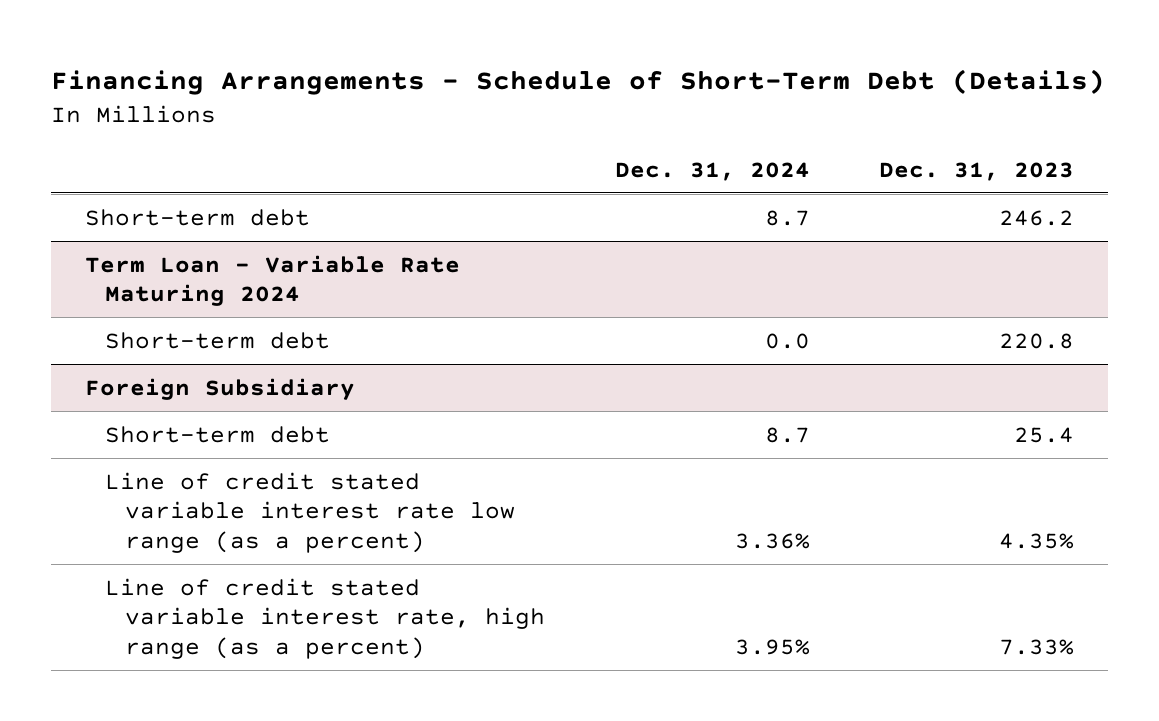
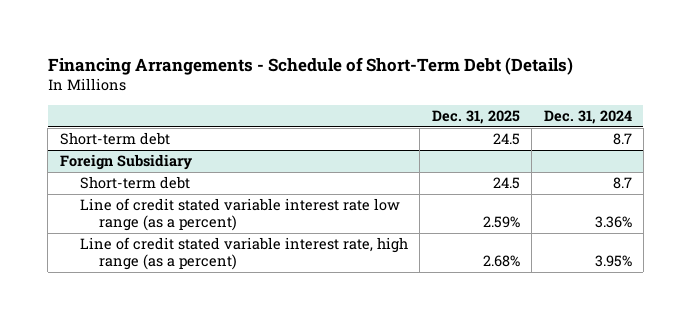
[878,161,1074,181] Dec. 31, 2023 -> none
none -> [431,110,520,125] Dec. 31, 2025
[85,254,461,307] Term Loan - Variable Rate Maturing 2024 -> none
[105,331,331,349] Short-term debt -> none

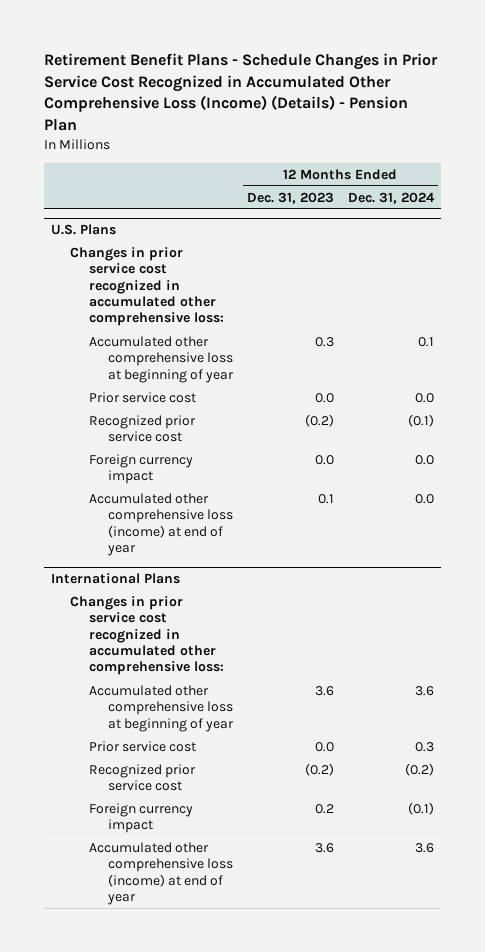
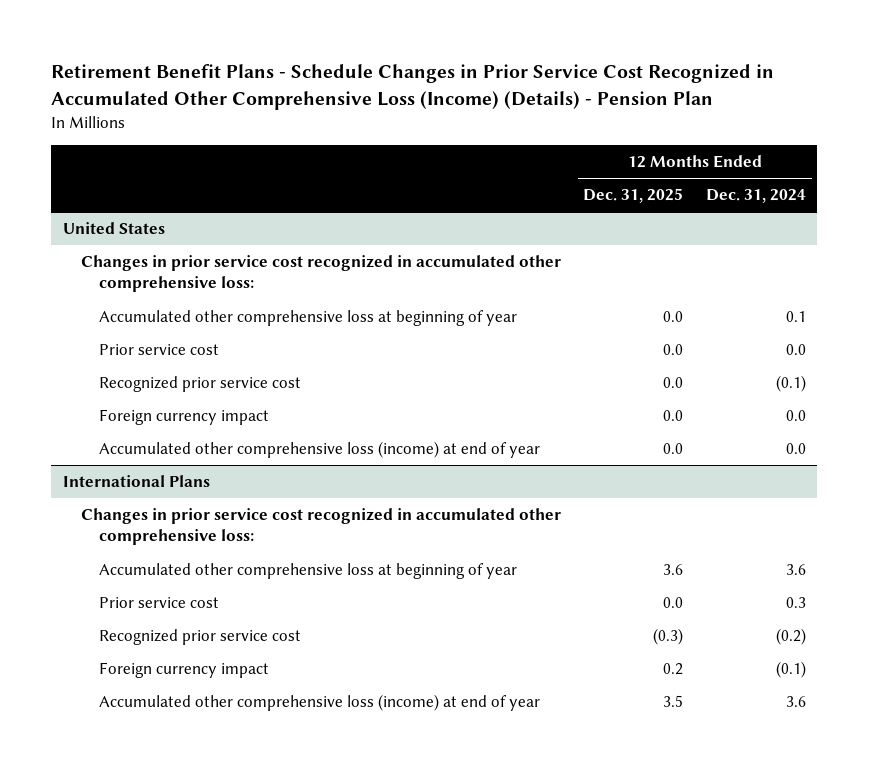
[246,191,334,204] Dec. 31, 2023 -> none
none -> [583,188,684,204] Dec. 31, 2025
[50,224,116,236] U.S. Plans -> [62,222,165,235] United States

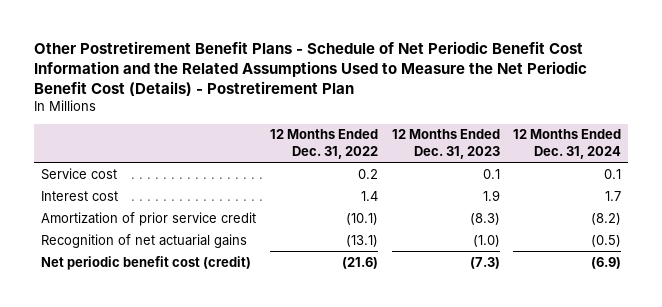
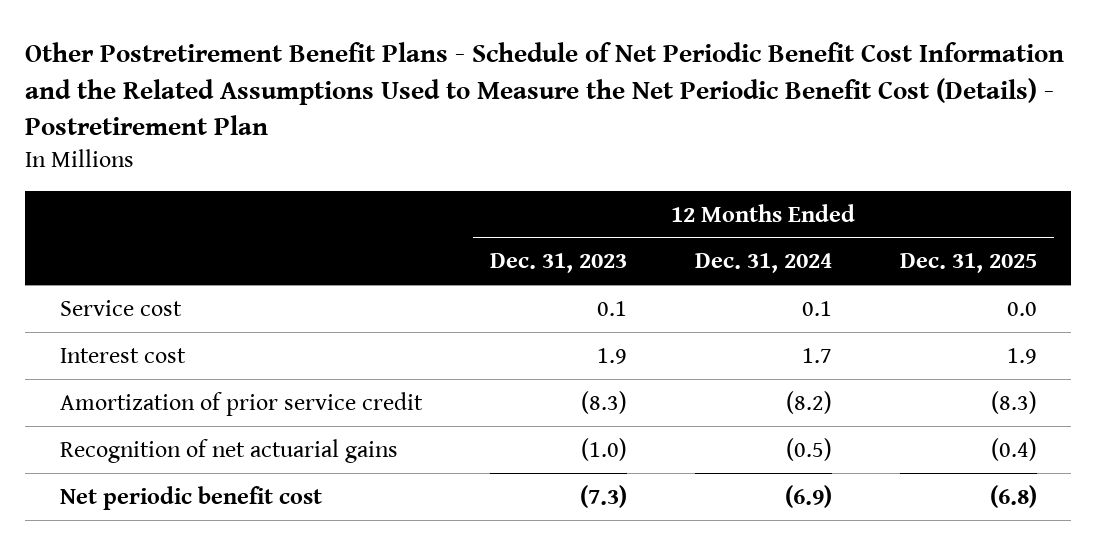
[269,129,378,159] 12 Months Ended Dec. 31, 2022 -> none
none -> [900,253,1038,274] Dec. 31, 2025
[40,255,251,270] Net periodic benefit cost (credit) -> [59,485,322,510] Net periodic benefit cost

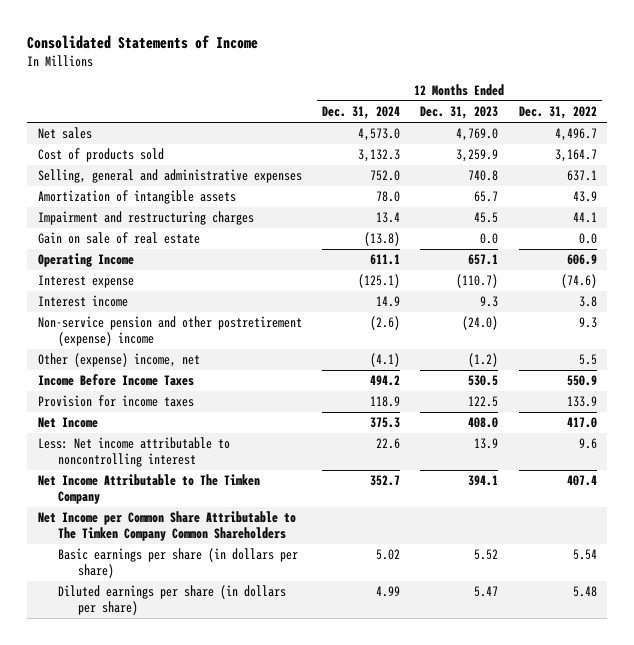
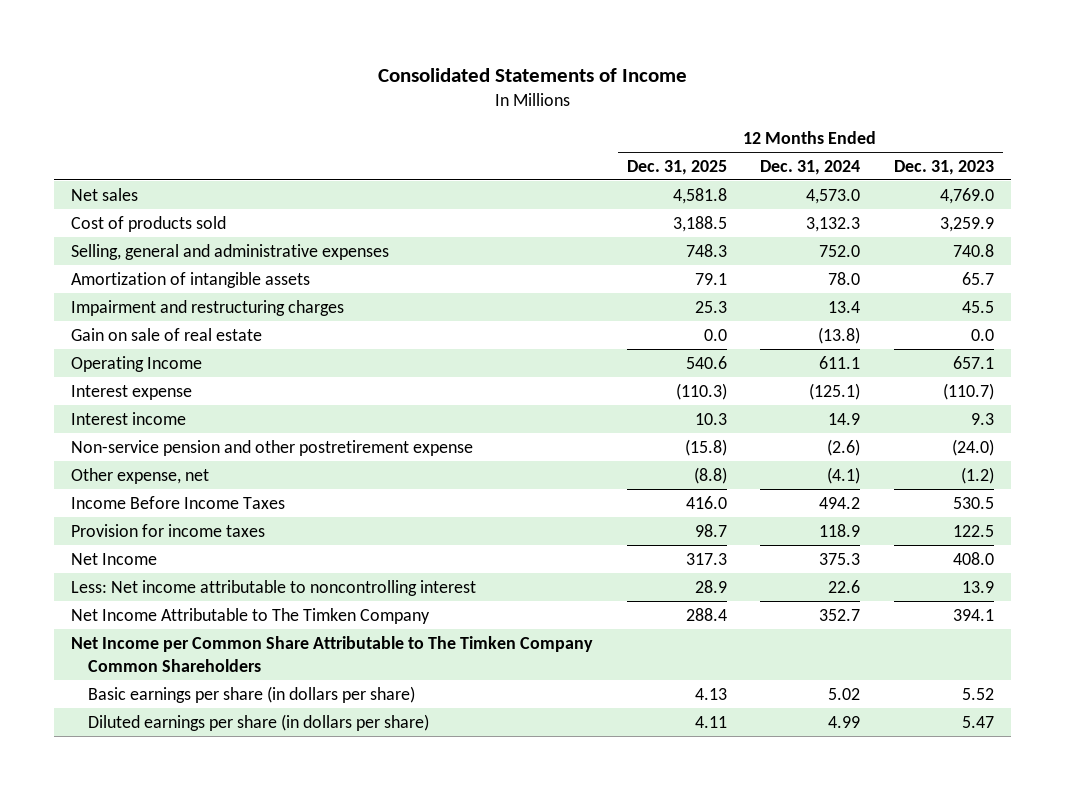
[518,106,597,120] Dec. 31, 2022 -> none
none -> [626,159,727,175] Dec. 31, 2025
[37,316,302,346] Non-service pension and other postretirement (expense) income -> [70,439,473,456] Non-service pension and other postretirement expense
[37,353,200,368] Other (expense) income, net -> [70,467,209,484] Other expense, net

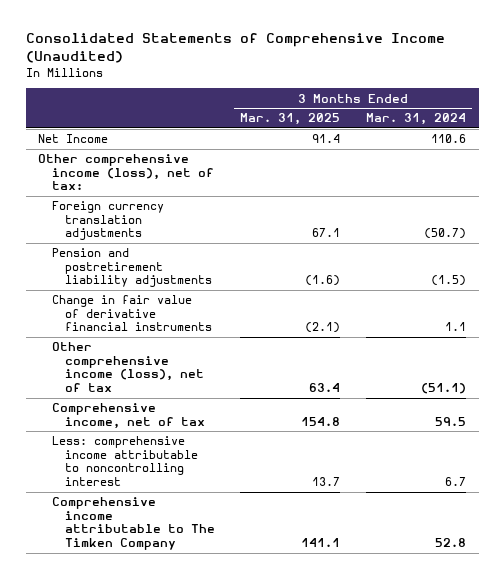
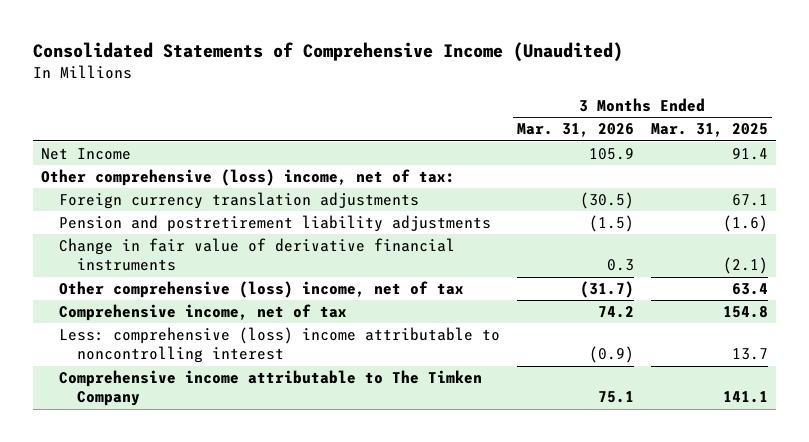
[365,113,466,126] Mar. 31, 2024 -> none
none -> [516,123,634,138] Mar. 31, 2026
[38,154,214,191] Other comprehensive income (loss), net of tax: -> [41,169,456,187] Other comprehensive (loss) income, net of tax:
[51,342,205,392] Other comprehensive income (loss), net of tax -> [59,281,465,299] Other comprehensive (loss) income, net of tax
[51,436,199,486] Less: comprehensive income attributable to noncontrolling interest -> [59,327,501,364] Less: comprehensive (loss) income attributable to noncontrolling interest

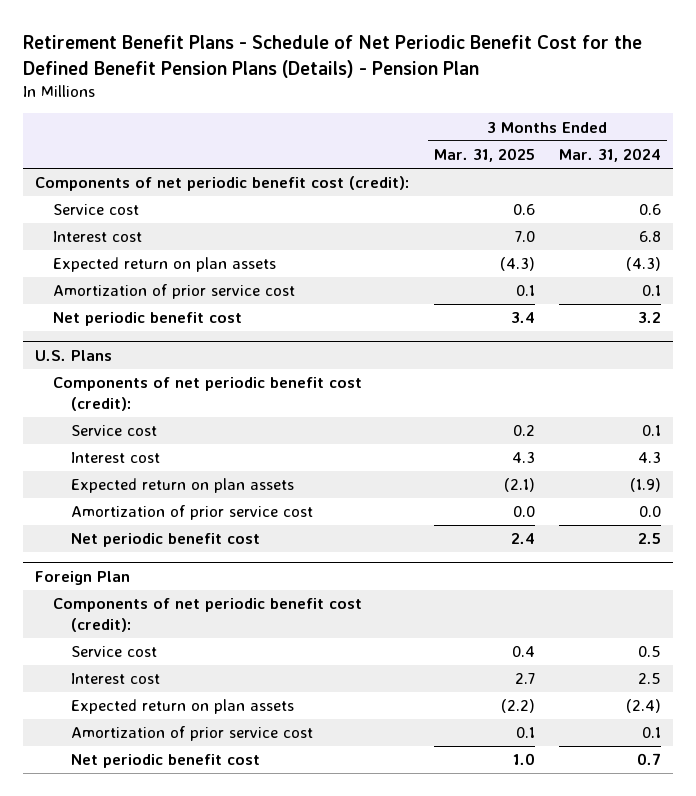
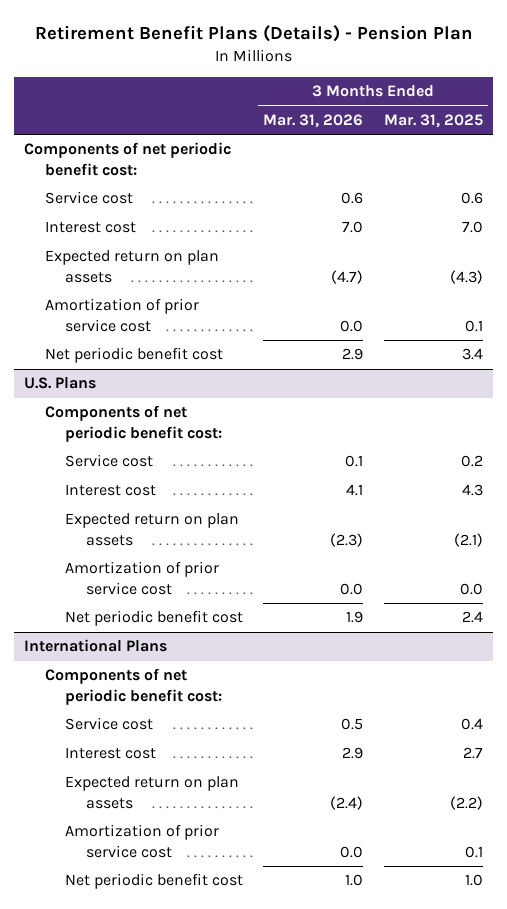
[23,34,643,78] Retirement Benefit Plans - Schedule of Net Periodic Benefit Cost for the Defined Benefit Pension Plans (Details) - Pension Plan -> [34,25,473,43] Retirement Benefit Plans (Details) - Pension Plan
[558,148,661,163] Mar. 31, 2024 -> none
none -> [263,113,364,128] Mar. 31, 2026
[35,176,410,192] Components of net periodic benefit cost (credit): -> [24,142,232,176] Components of net periodic benefit cost:
[53,377,363,411] Components of net periodic benefit cost (credit): -> [44,405,223,442] Components of net periodic benefit cost:
[35,570,131,585] Foreign Plan -> [24,639,168,653] International Plans
[53,598,363,632] Components of net periodic benefit cost (credit): -> [44,668,223,705] Components of net periodic benefit cost:

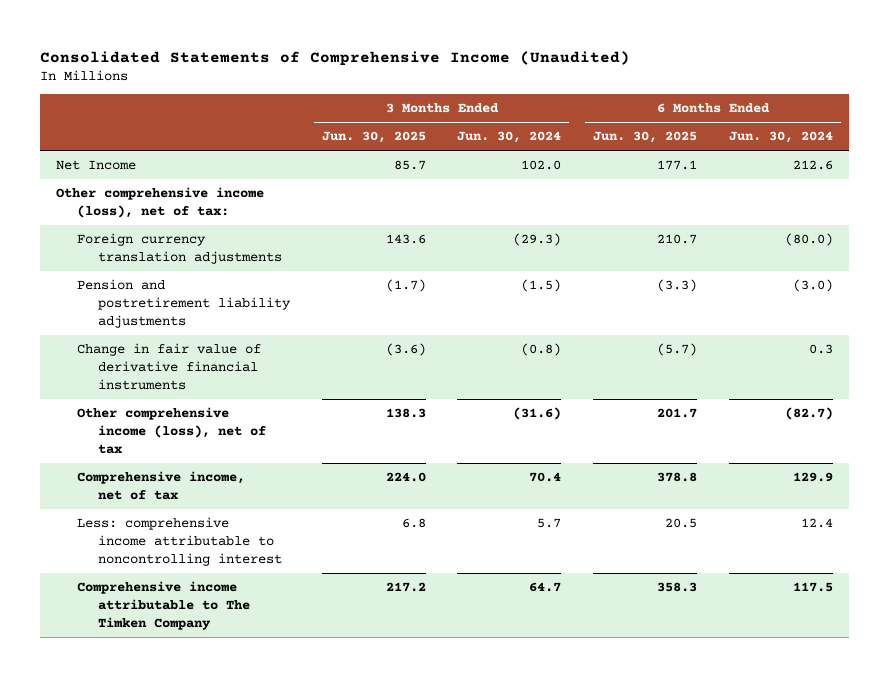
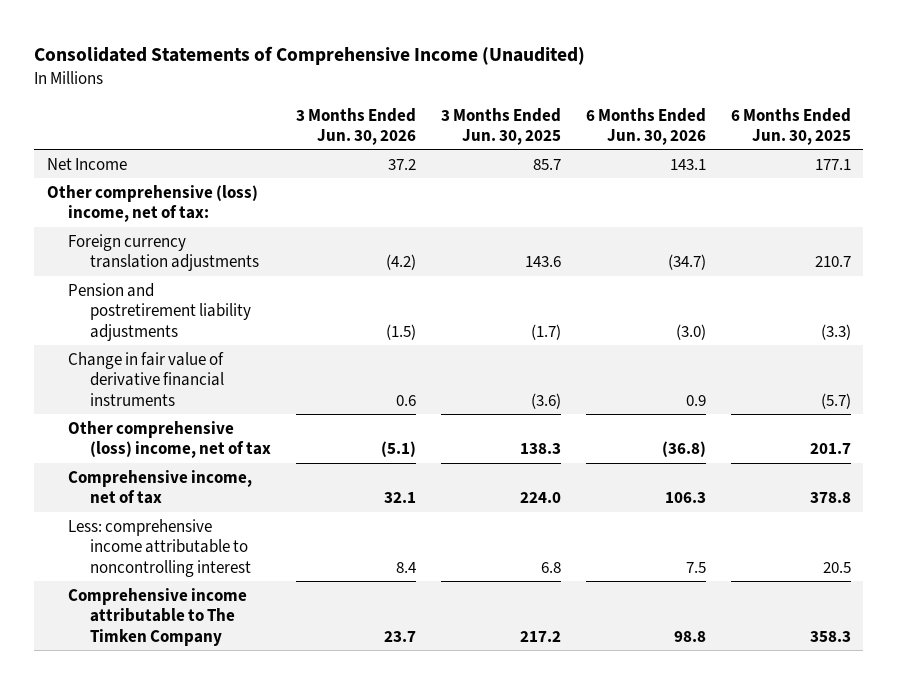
[457,131,562,144] Jun. 30, 2024 -> none
[728,131,833,144] Jun. 30, 2024 -> none
none -> [296,107,417,145] 3 Months Ended Jun. 30, 2026
none -> [585,107,706,145] 6 Months Ended Jun. 30, 2026
[55,187,264,218] Other comprehensive income (loss), net of tax: -> [46,184,258,223] Other comprehensive (loss) income, net of tax:
[76,407,267,454] Other comprehensive income (loss), net of tax -> [68,420,272,459] Other comprehensive (loss) income, net of tax

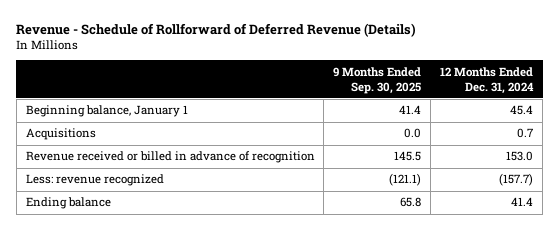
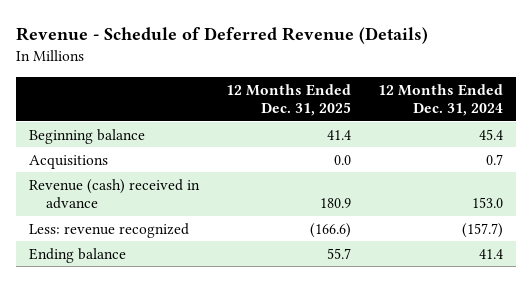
[16,22,417,37] Revenue - Schedule of Rollforward of Deferred Revenue (Details) -> [15,27,428,45] Revenue - Schedule of Deferred Revenue (Details)
[333,66,422,94] 9 Months Ended Sep. 30, 2025 -> none
none -> [226,83,352,117] 12 Months Ended Dec. 31, 2025
[25,105,188,118] Beginning balance, January 1 -> [29,128,146,144] Beginning balance
[25,151,315,164] Revenue received or billed in advance of recognition -> [29,178,201,210] Revenue (cash) received in advance

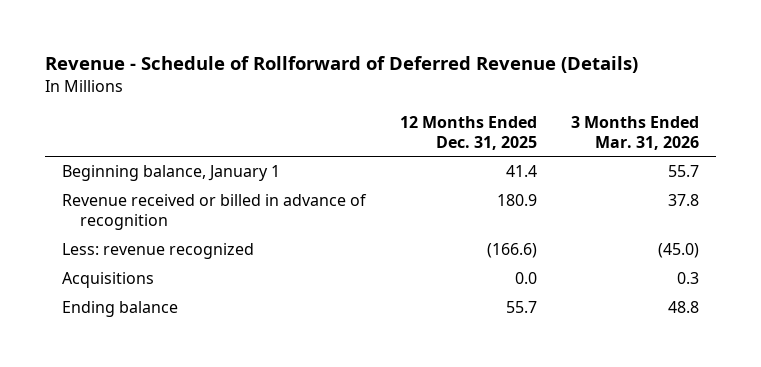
[15,27,428,45] Revenue - Schedule of Deferred Revenue (Details) -> [44,55,638,73] Revenue - Schedule of Rollforward of Deferred Revenue (Details)
[377,83,503,117] 12 Months Ended Dec. 31, 2024 -> none
none -> [571,116,700,150] 3 Months Ended Mar. 31, 2026
[29,128,146,144] Beginning balance -> [61,165,280,182] Beginning balance, January 1
[29,178,201,210] Revenue (cash) received in advance -> [61,194,367,230] Revenue received or billed in advance of recognition
[29,154,109,169] Acquisitions -> [61,272,154,289] Acquisitions

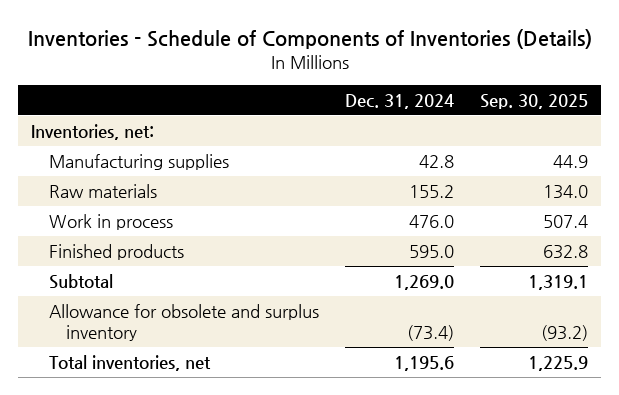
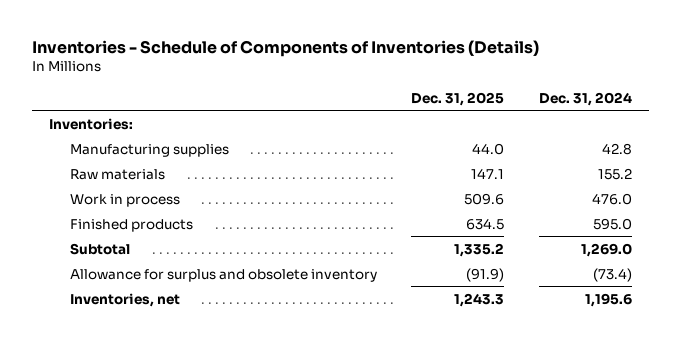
[479,93,588,109] Sep. 30, 2025 -> none
none -> [411,91,505,106] Dec. 31, 2025
[31,123,155,140] Inventories, net: -> [48,117,133,130] Inventories:
[48,303,319,341] Allowance for obsolete and surplus inventory -> [70,268,378,282] Allowance for surplus and obsolete inventory
[48,354,211,371] Total inventories, net -> [70,292,181,307] Inventories, net

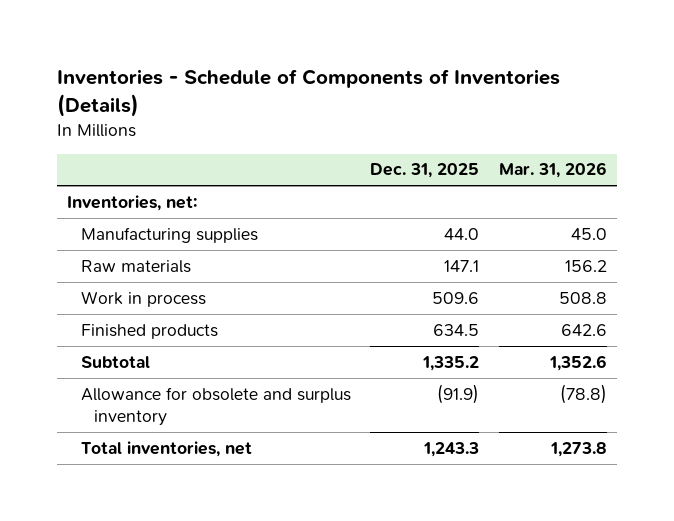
[538,91,632,106] Dec. 31, 2024 -> none
none -> [499,162,608,179] Mar. 31, 2026
[48,117,133,130] Inventories: -> [66,194,197,211] Inventories, net:
[70,268,378,282] Allowance for surplus and obsolete inventory -> [80,386,351,427] Allowance for obsolete and surplus inventory
[70,292,181,307] Inventories, net -> [80,440,252,457] Total inventories, net

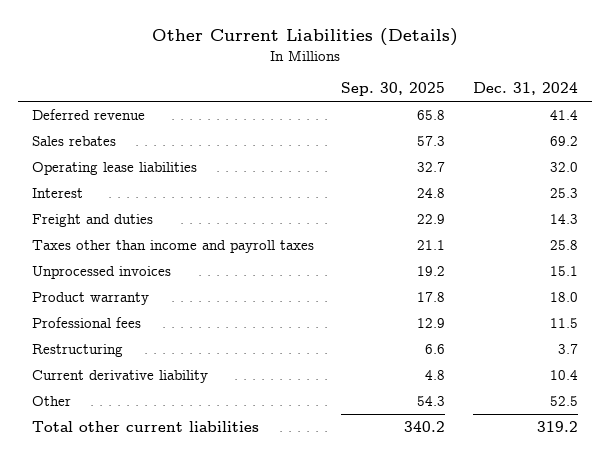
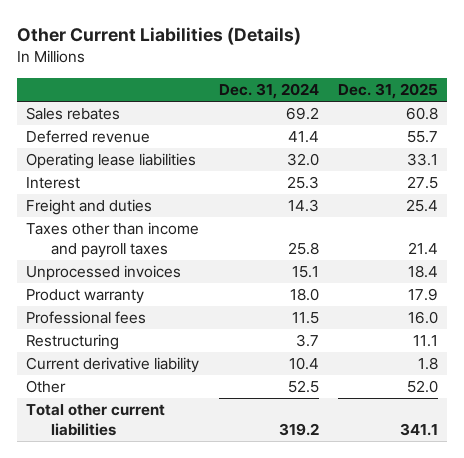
[341,82,446,97] Sep. 30, 2025 -> none
none -> [337,83,438,100] Dec. 31, 2025
[31,108,145,120] Deferred revenue -> [26,130,151,144] Deferred revenue

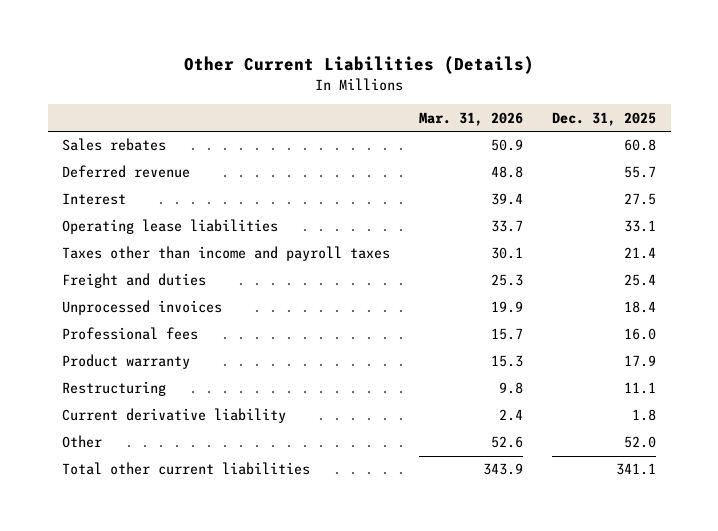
[218,83,319,100] Dec. 31, 2024 -> none
none -> [419,111,524,126] Mar. 31, 2026
[26,153,197,170] Operating lease liabilities -> [62,219,279,235] Operating lease liabilities
[26,199,153,216] Freight and duties -> [62,273,207,289] Freight and duties
[26,289,145,305] Product warranty -> [62,354,191,370] Product warranty

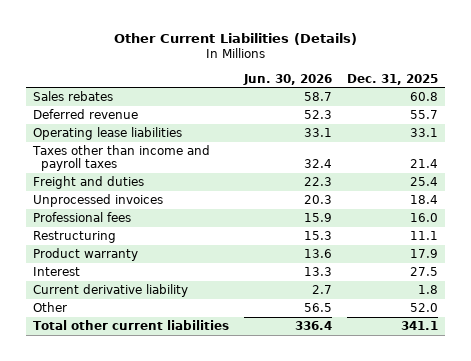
[419,111,524,126] Mar. 31, 2026 -> none
none -> [242,73,332,85] Jun. 30, 2026
[62,354,191,370] Product warranty -> [33,247,139,261] Product warranty
[62,193,127,206] Interest -> [33,266,81,276] Interest

